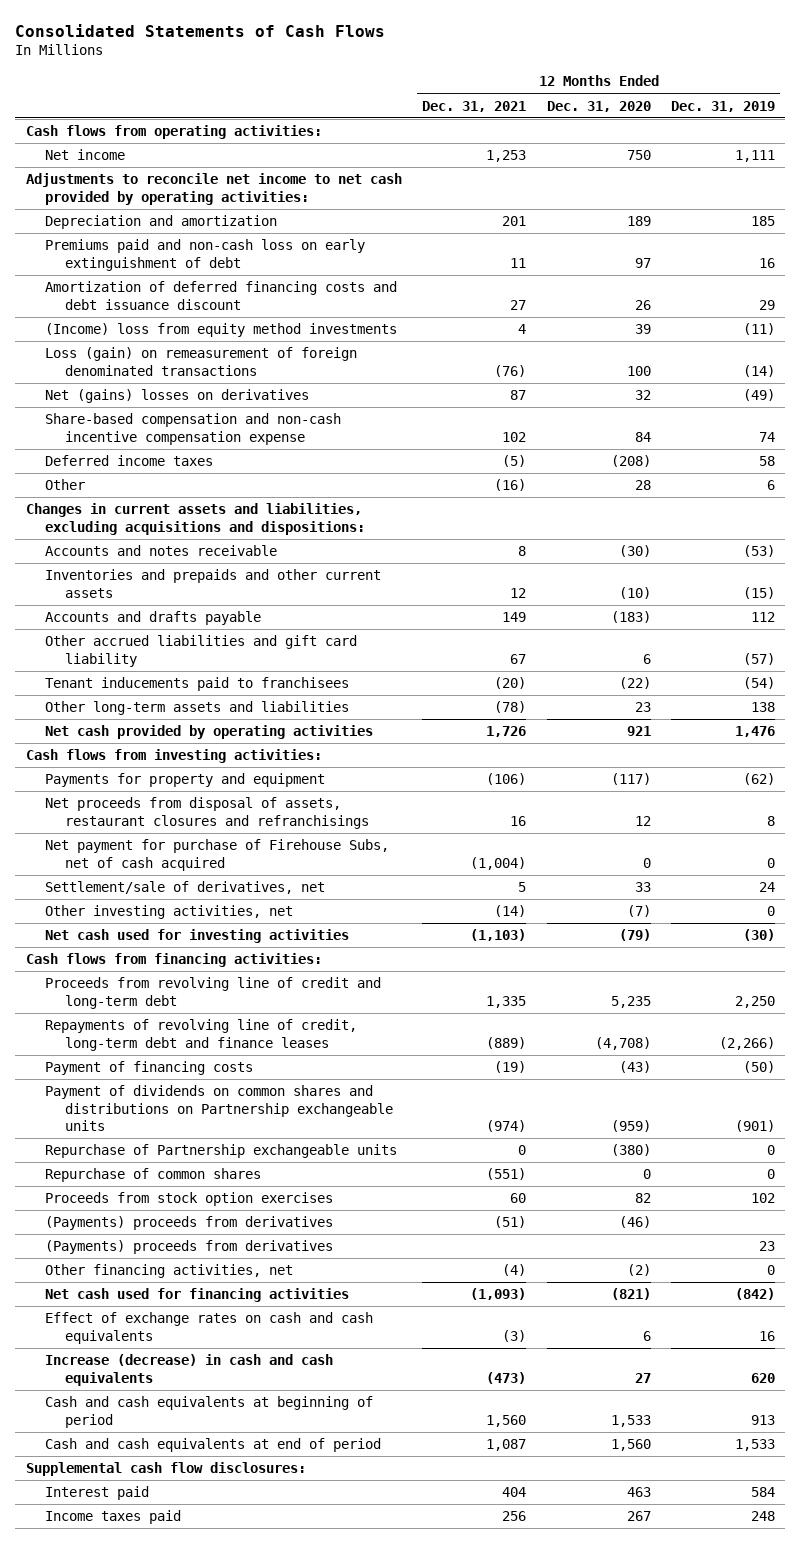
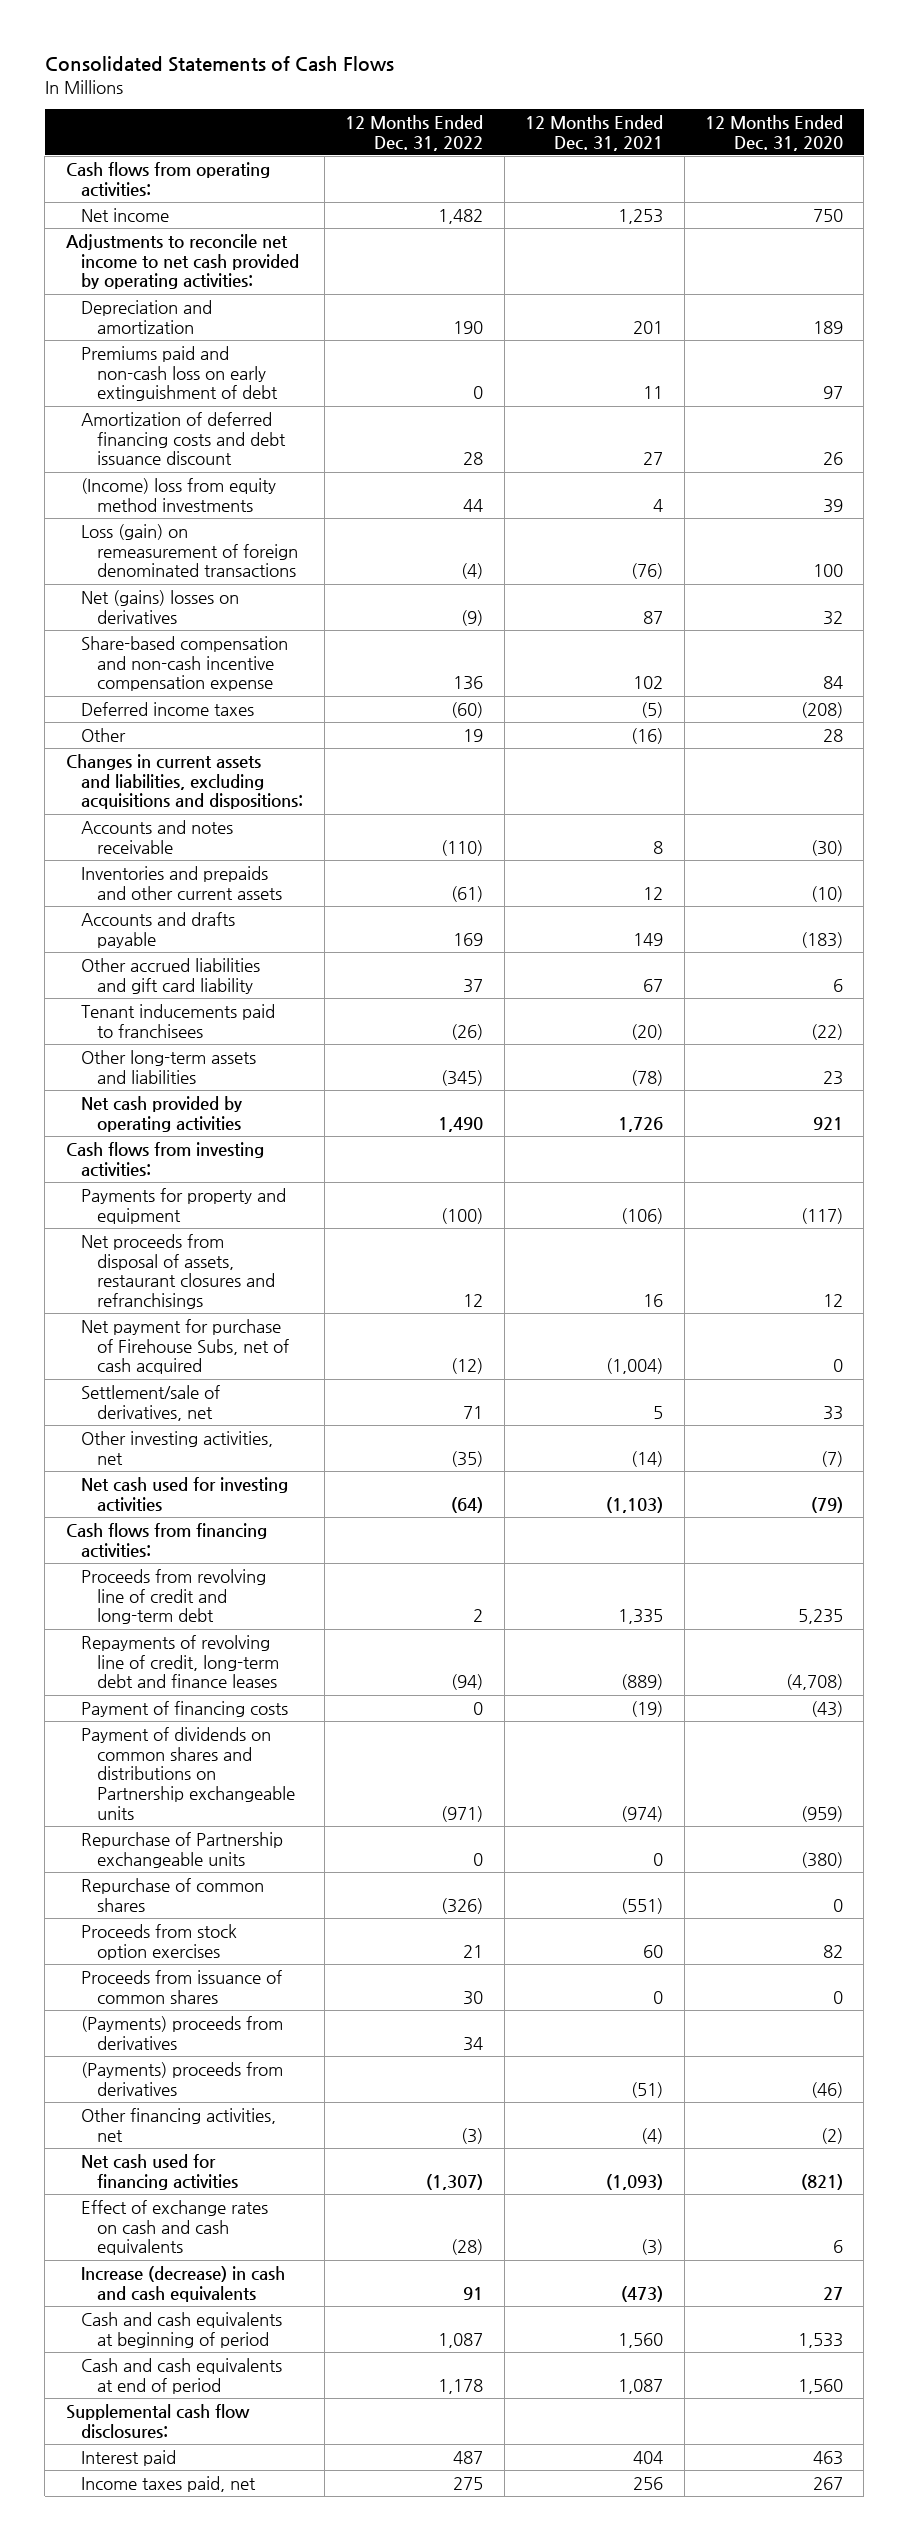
[671,100,776,112] Dec. 31, 2019 -> none
none -> [345,114,484,151] 12 Months Ended Dec. 31, 2022
none -> [81,1969,283,2004] Proceeds from issuance of common shares
[45,1216,334,1231] (Payments) proceeds from derivatives -> [81,2061,284,2096] (Payments) proceeds from derivatives
[45,1510,182,1525] Income taxes paid -> [81,2475,257,2492] Income taxes paid, net

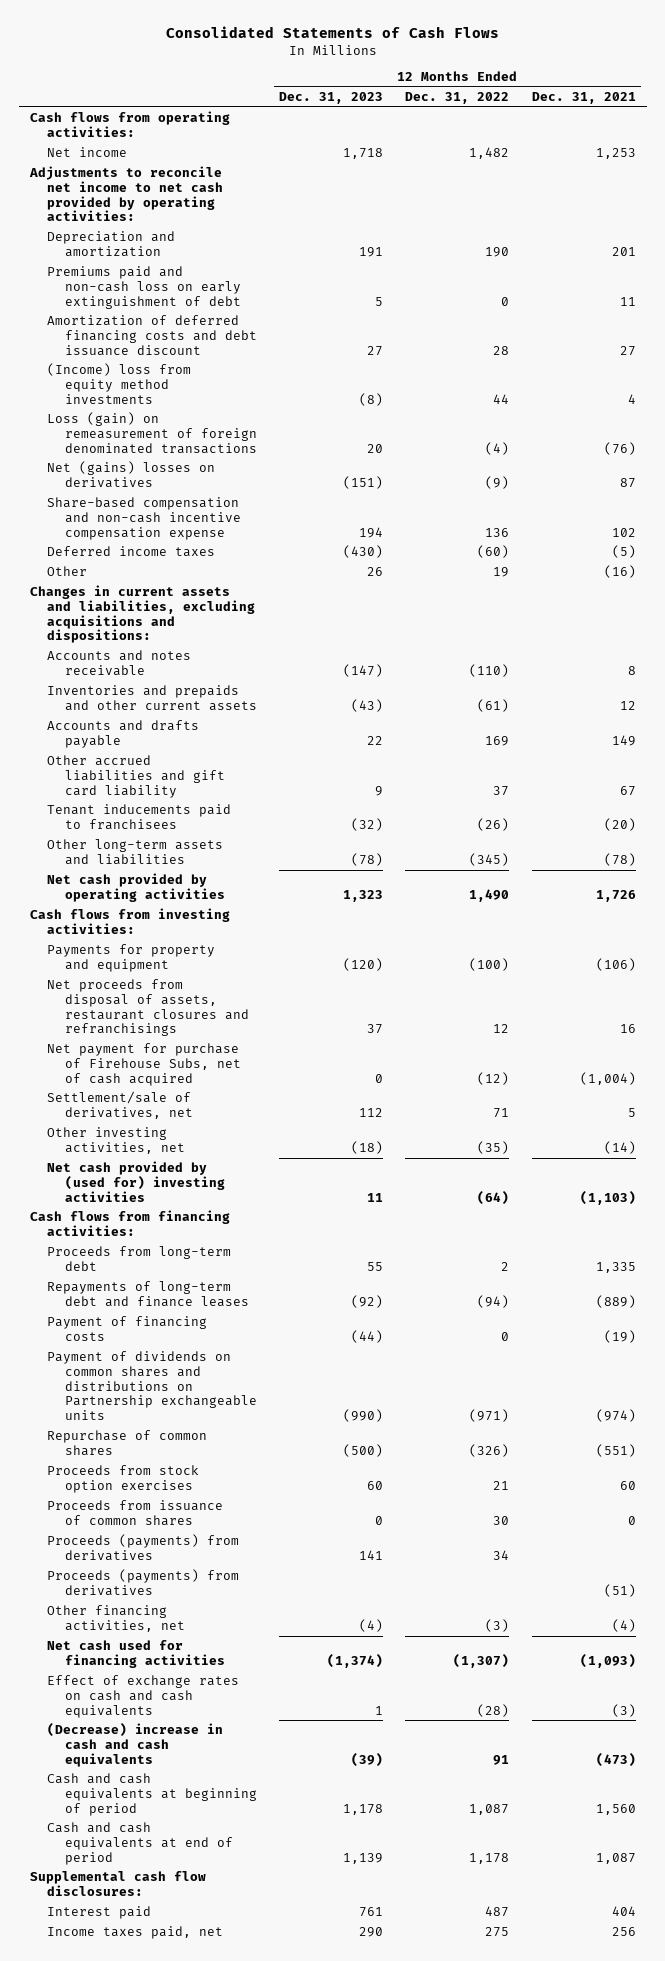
[705,114,844,151] 12 Months Ended Dec. 31, 2020 -> none
none -> [279,92,384,105] Dec. 31, 2023
[81,1476,289,1512] Net cash used for investing activities -> [47,1161,225,1202] Net cash provided by (used for) investing activities
[81,1568,267,1625] Proceeds from revolving line of credit and long-term debt -> [47,1246,232,1272] Proceeds from long-term debt
[81,1634,280,1689] Repayments of revolving line of credit, long-term debt and finance leases -> [47,1281,249,1308] Repayments of long-term debt and finance leases
[81,1831,284,1868] Repurchase of Partnership exchangeable units -> none
[81,2015,284,2050] (Payments) proceeds from derivatives -> [47,1534,240,1562] Proceeds (payments) from derivatives
[81,2061,284,2096] (Payments) proceeds from derivatives -> [47,1569,240,1597] Proceeds (payments) from derivatives
[81,2265,286,2302] Increase (decrease) in cash and cash equivalents -> [47,1723,224,1767] (Decrease) increase in cash and cash equivalents

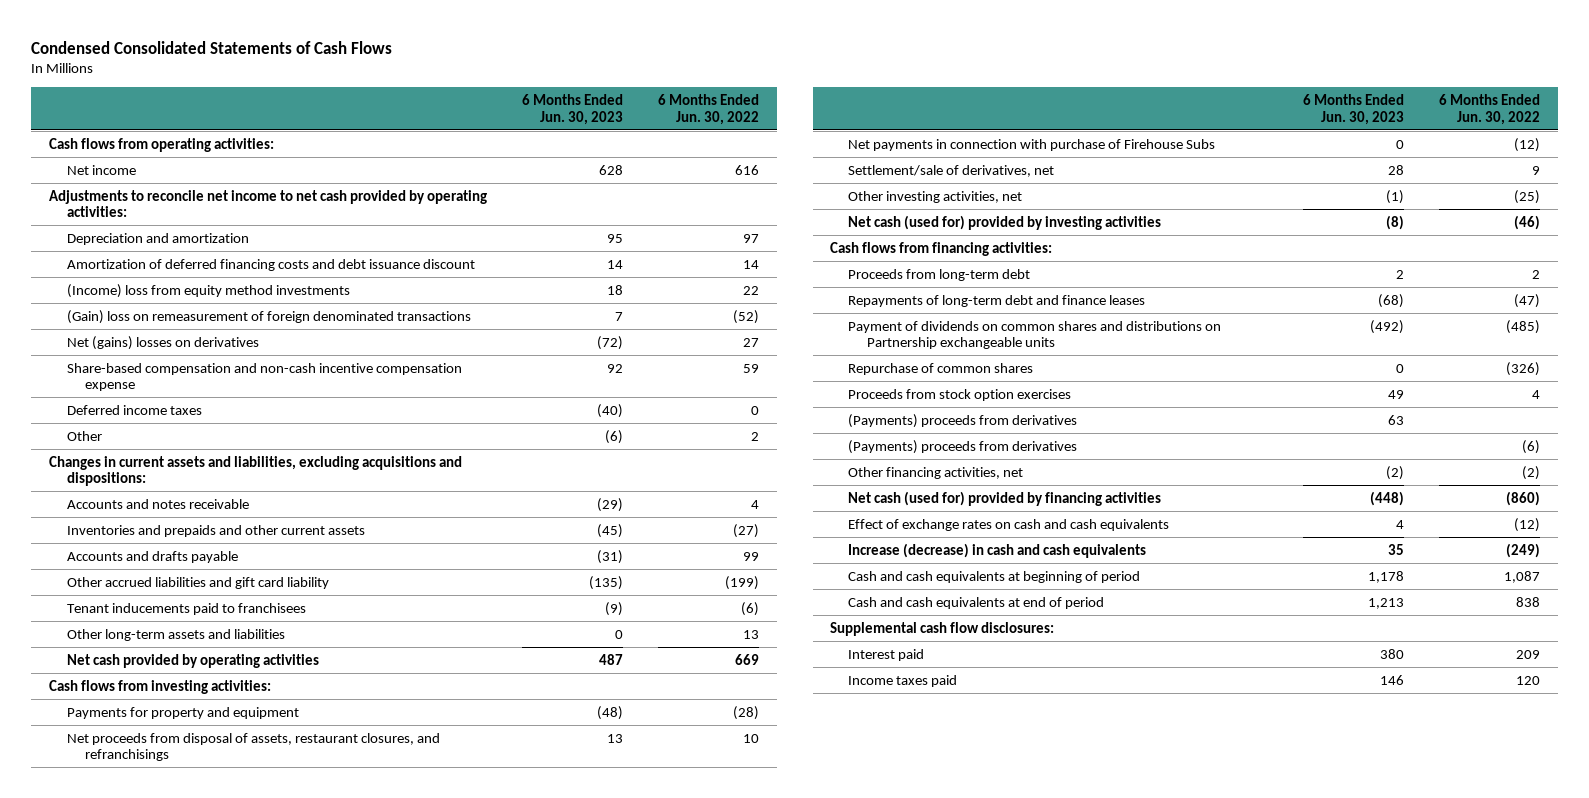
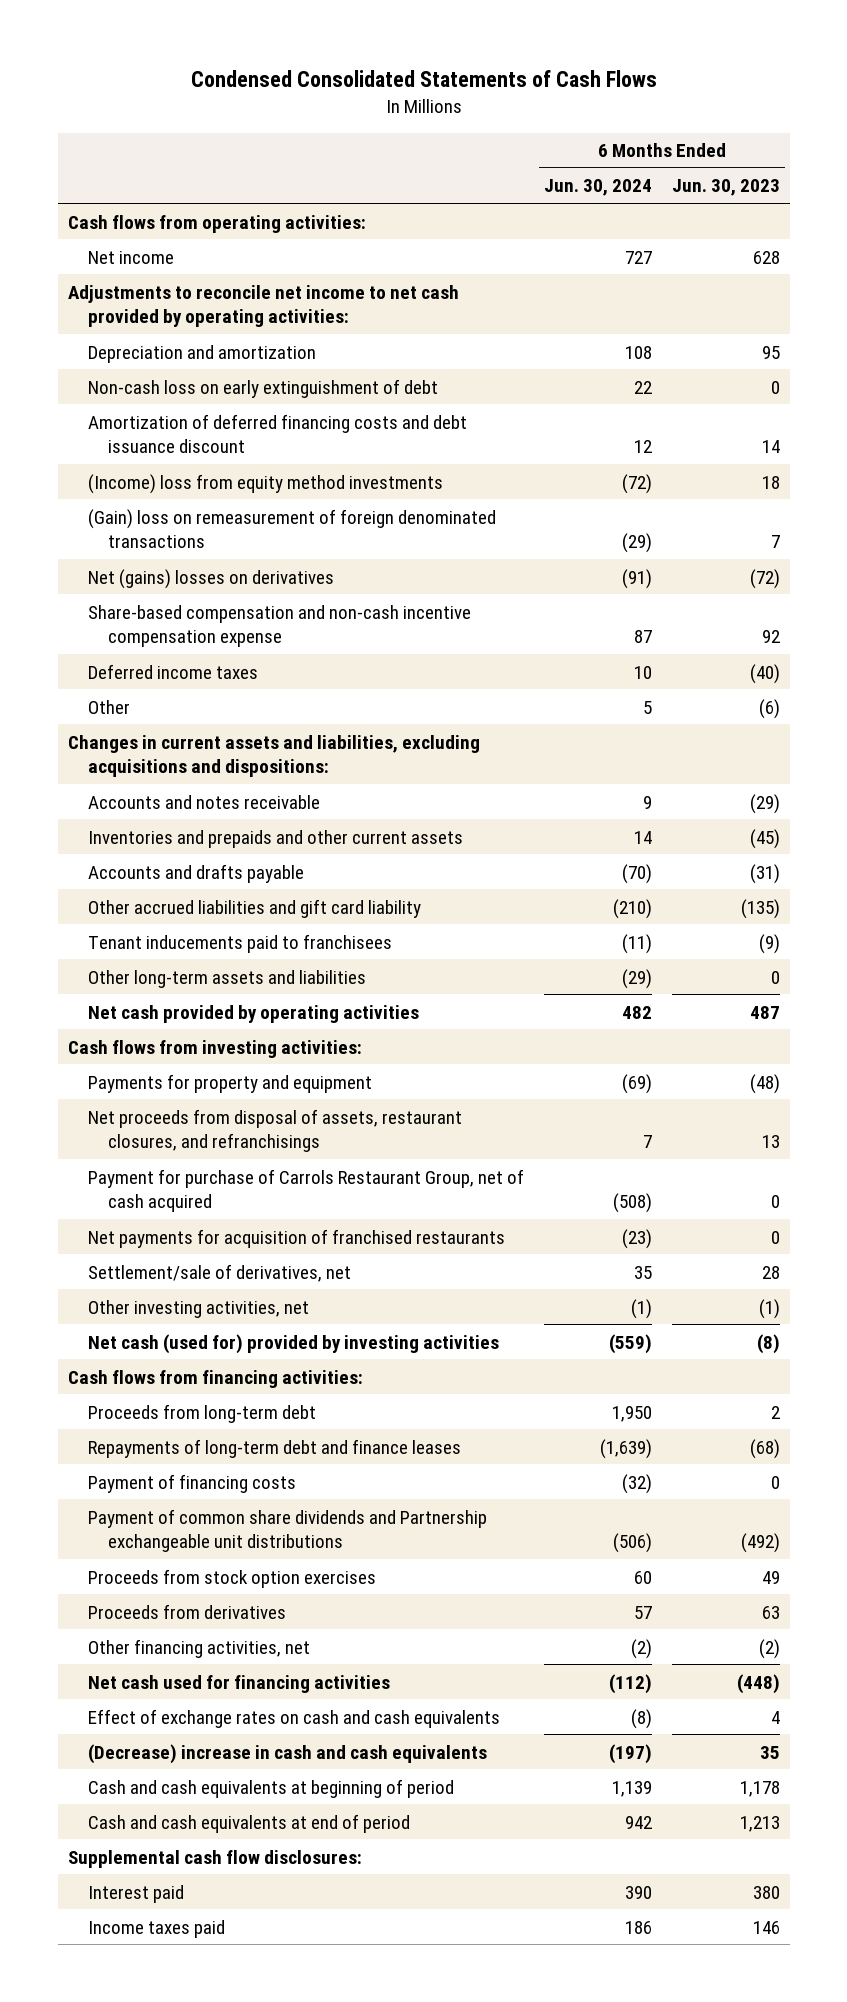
[658,93,760,125] 6 Months Ended Jun. 30, 2022 -> none
none -> [543,179,652,197] Jun. 30, 2024
none -> [87,378,438,398] Non-cash loss on early extinguishment of debt
[848,138,1216,151] Net payments in connection with purchase of Firehouse Subs -> [87,1168,524,1212] Payment for purchase of Carrols Restaurant Group, net of cash acquired
none -> [87,1228,505,1248] Net payments for acquisition of franchised restaurants
[848,362,1034,375] Repurchase of common shares -> none
none -> [87,1473,296,1493] Payment of financing costs
[848,320,1222,350] Payment of dividends on common shares and distributions on Partnership exchangeable units -> [87,1508,487,1552] Payment of common share dividends and Partnership exchangeable unit distributions
[848,439,1078,454] (Payments) proceeds from derivatives -> none
[848,413,1078,428] (Payments) proceeds from derivatives -> [87,1603,286,1619] Proceeds from derivatives
[848,490,1162,506] Net cash (used for) provided by financing activities -> [87,1674,390,1693] Net cash used for financing activities
[848,542,1147,558] Increase (decrease) in cash and cash equivalents -> [87,1743,487,1764] (Decrease) increase in cash and cash equivalents

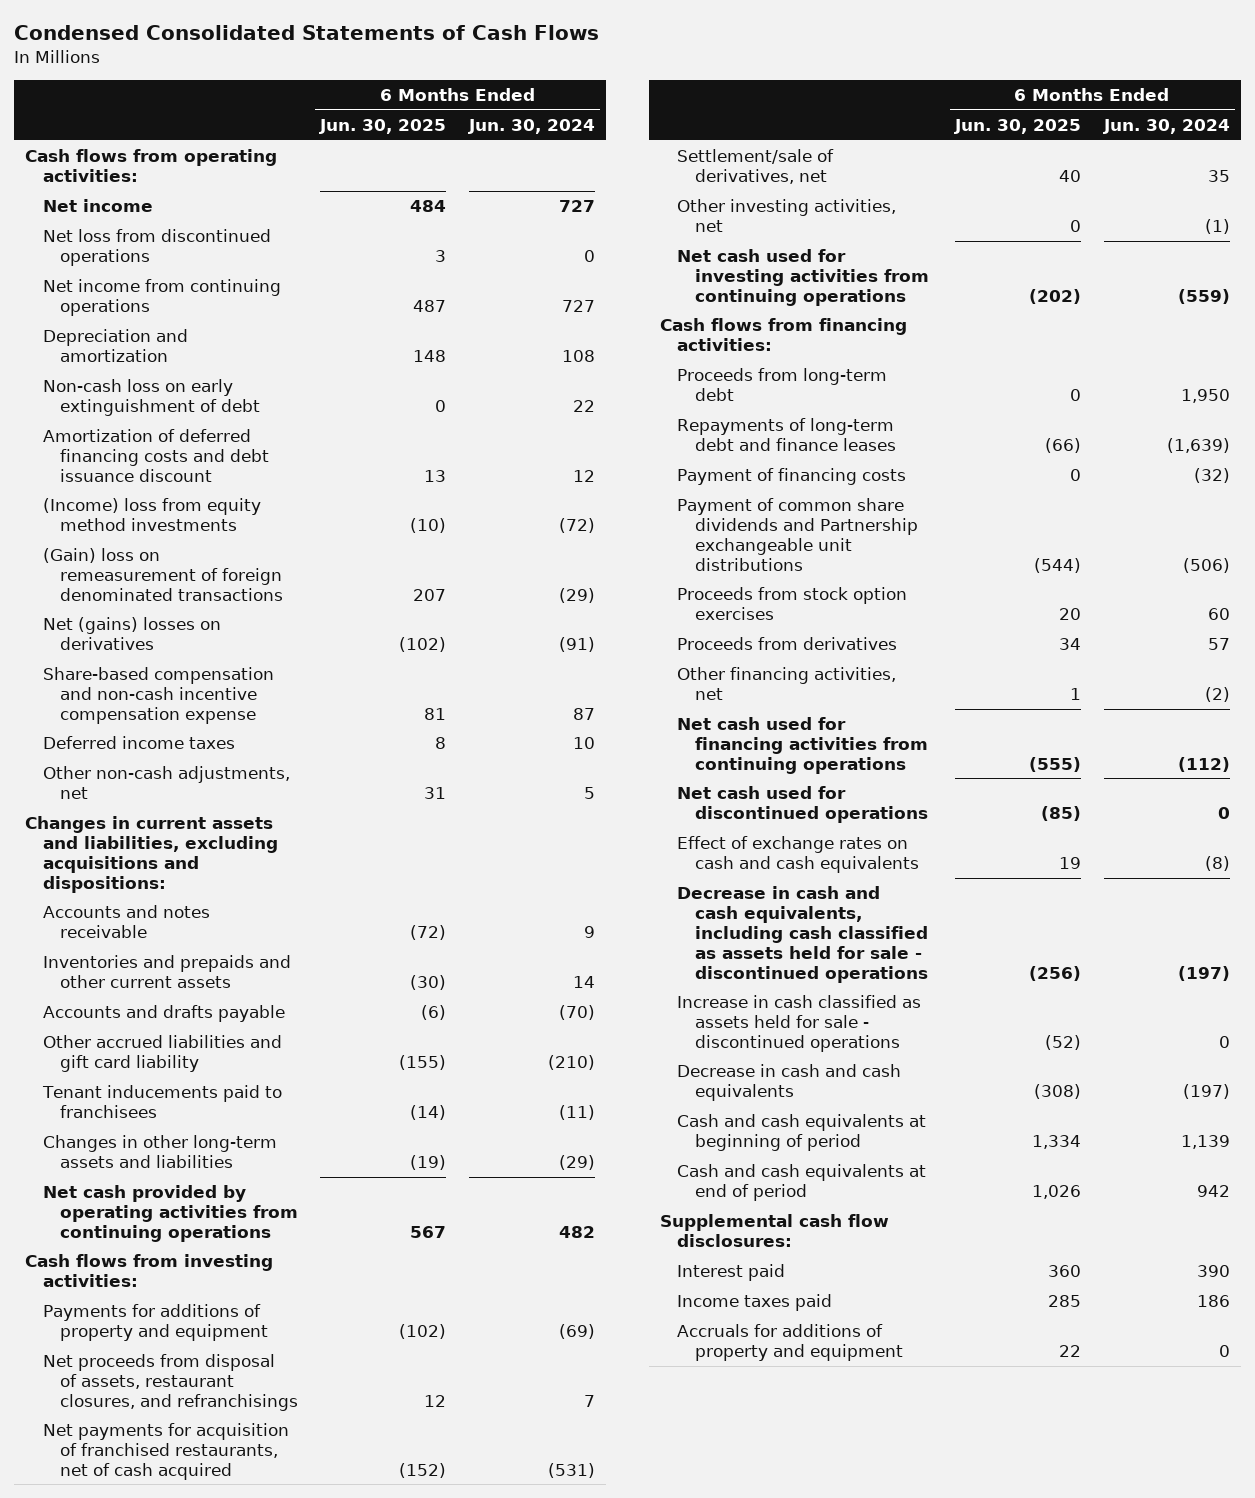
[671,179,780,197] Jun. 30, 2023 -> none
none -> [319,118,447,134] Jun. 30, 2025
[67,284,459,327] Adjustments to reconcile net income to net cash provided by operating activities: -> none
none -> [42,229,271,266] Net loss from discontinued operations
none -> [42,279,281,316] Net income from continuing operations
[87,699,130,714] Other -> [42,766,290,799] Other non-cash adjustments, net
[87,969,366,988] Other long-term assets and liabilities -> [42,1135,277,1168] Changes in other long-term assets and liabilities
[87,1004,419,1023] Net cash provided by operating activities -> [42,1185,299,1242] Net cash provided by operating activities from continuing operations
[87,1073,372,1093] Payments for property and equipment -> [42,1304,269,1341] Payments for additions of property and equipment
[87,1228,505,1248] Net payments for acquisition of franchised restaurants -> none
[87,1168,524,1212] Payment for purchase of Carrols Restaurant Group, net of cash acquired -> [42,1423,289,1480] Net payments for acquisition of franchised restaurants, net of cash acquired
[612,1192,652,1213] (508) -> [547,1462,595,1478] (531)
[87,1333,499,1354] Net cash (used for) provided by investing activities -> [677,249,929,306] Net cash used for investing activities from continuing operations
[87,1674,390,1693] Net cash used for financing activities -> [677,717,928,774] Net cash used for financing activities from continuing operations
none -> [677,786,928,823] Net cash used for discontinued operations
[87,1743,487,1764] (Decrease) increase in cash and cash equivalents -> [677,886,928,983] Decrease in cash and cash equivalents, including cash classified as assets held for sale - discontinued operations
none -> [677,995,922,1052] Increase in cash classified as assets held for sale - discontinued operations
none -> [677,1064,902,1101] Decrease in cash and cash equivalents
none -> [677,1324,903,1361] Accruals for additions of property and equipment

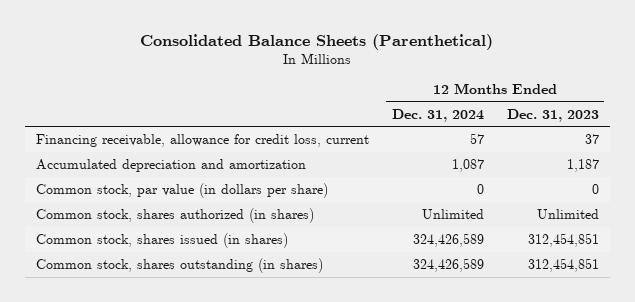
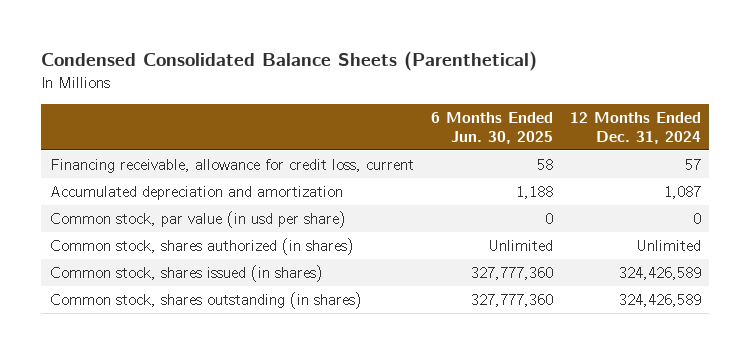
[140,33,494,50] Consolidated Balance Sheets (Parenthetical) -> [41,51,538,72] Condensed Consolidated Balance Sheets (Parenthetical)
[506,108,599,122] Dec. 31, 2023 -> none
none -> [430,111,553,145] 6 Months Ended Jun. 30, 2025
[36,182,329,198] Common stock, par value (in dollars per share) -> [49,210,346,228] Common stock, par value (in usd per share)

